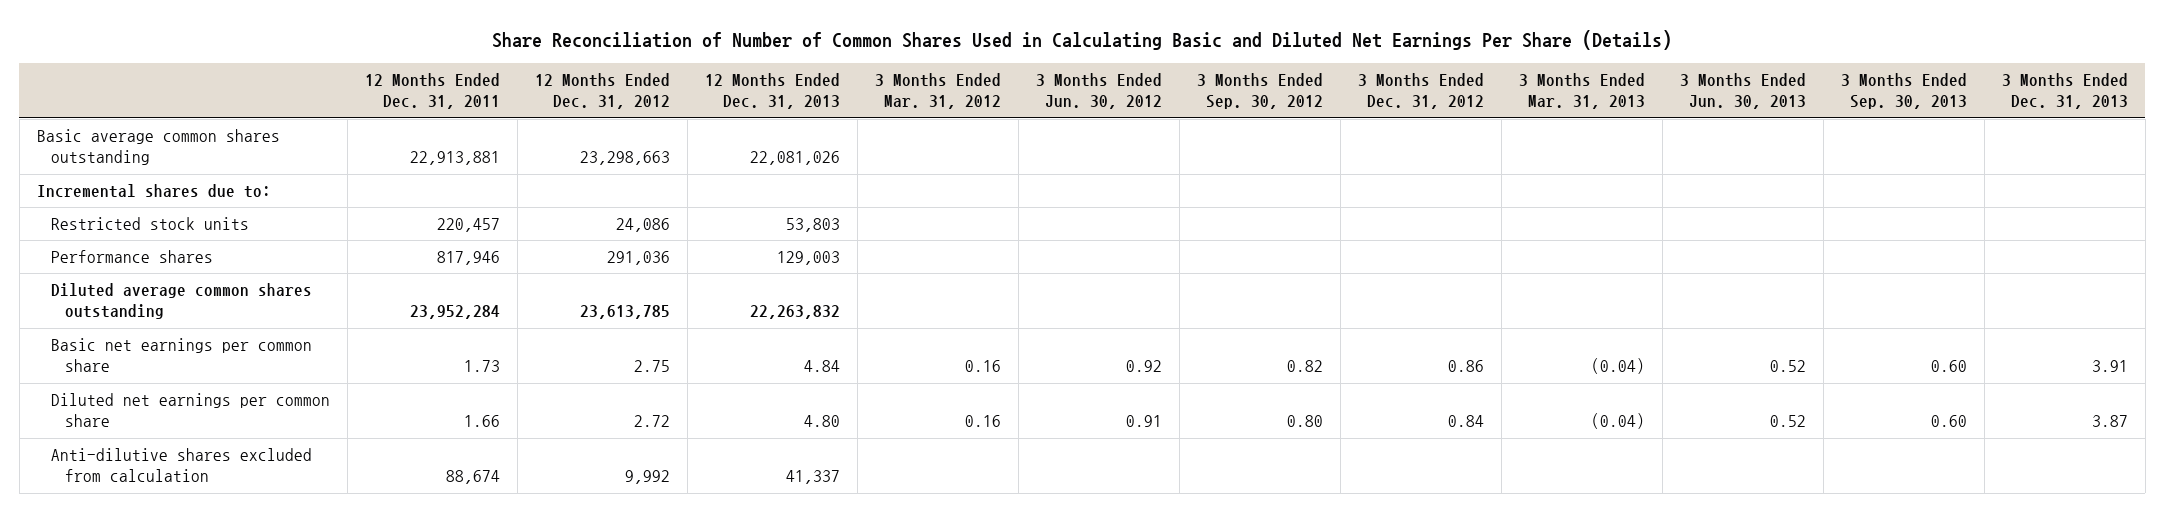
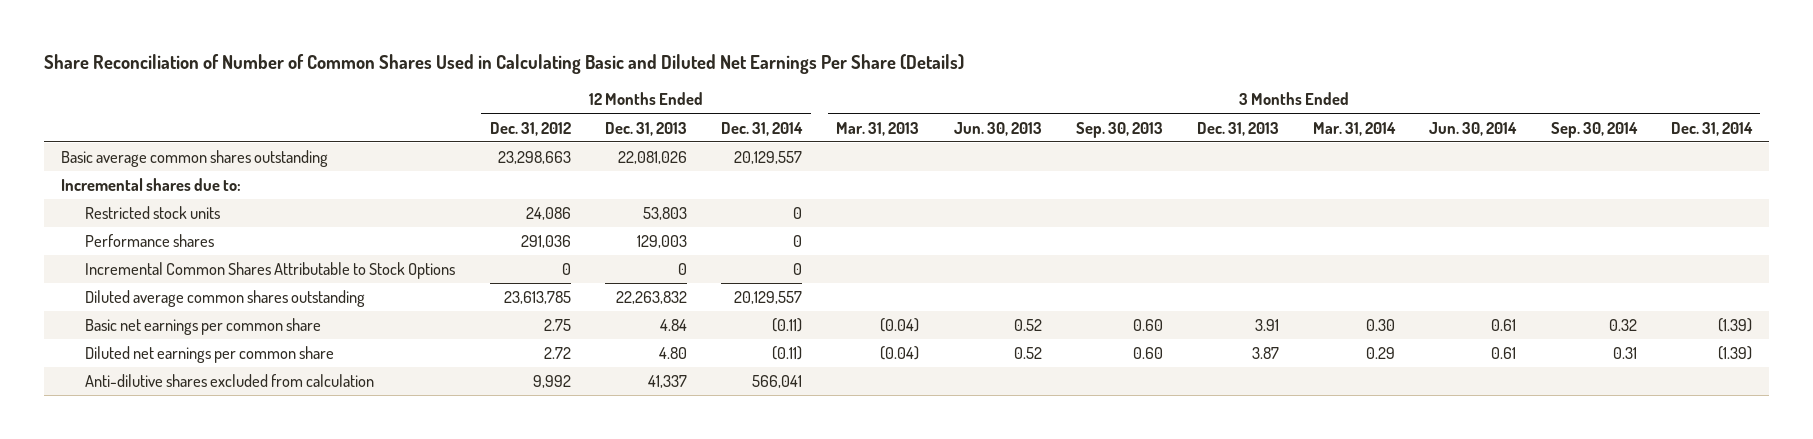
[365,73,501,110] 12 Months Ended Dec. 31, 2011 -> none
[874,73,1001,110] 3 Months Ended Mar. 31, 2012 -> none
[1035,73,1162,110] 3 Months Ended Jun. 30, 2012 -> none
[1196,73,1323,110] 3 Months Ended Sep. 30, 2012 -> none
[1357,73,1484,110] 3 Months Ended Dec. 31, 2012 -> none
none -> [721,121,804,136] Dec. 31, 2014
none -> [1313,121,1397,136] Mar. 31, 2014
none -> [1429,121,1518,136] Jun. 30, 2014
none -> [1550,121,1638,138] Sep. 30, 2014
none -> [1670,121,1753,136] Dec. 31, 2014
none -> [85,261,456,279] Incremental Common Shares Attributable to Stock Options

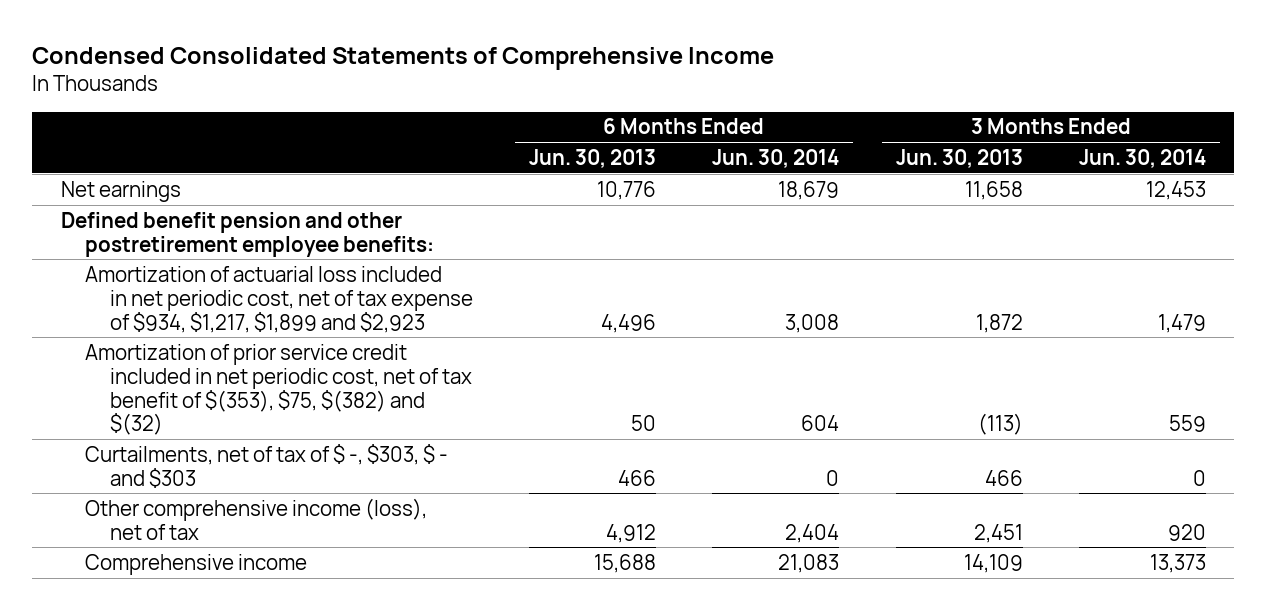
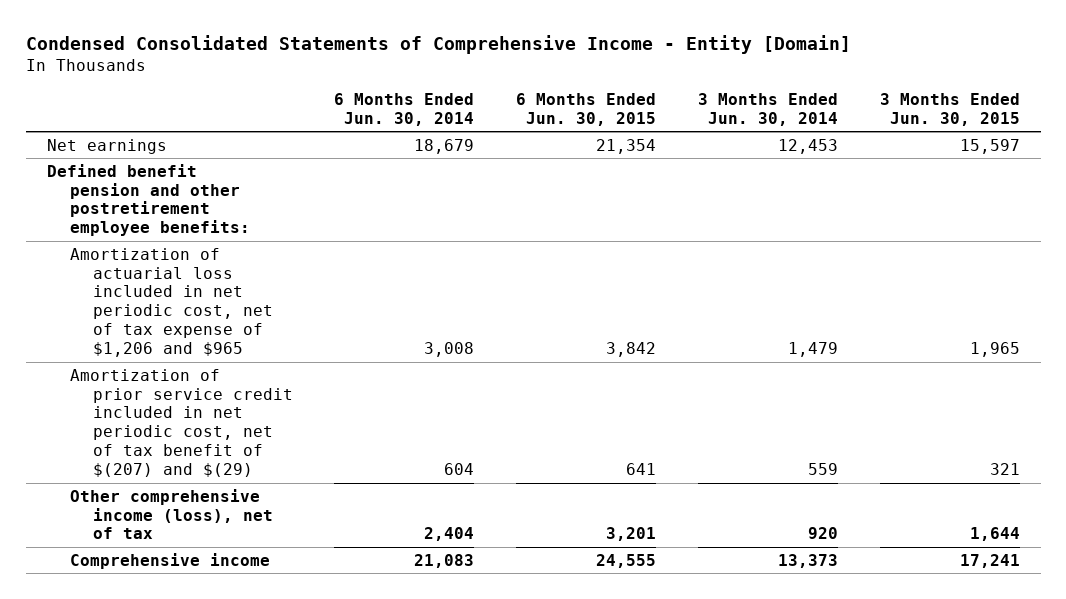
[32,47,775,71] Condensed Consolidated Statements of Comprehensive Income -> [25,34,851,54] Condensed Consolidated Statements of Comprehensive Income - Entity [Domain]
[528,148,656,168] Jun. 30, 2013 -> none
[895,148,1023,168] Jun. 30, 2013 -> none
none -> [516,92,657,126] 6 Months Ended Jun. 30, 2015
none -> [879,92,1020,126] 3 Months Ended Jun. 30, 2015
[85,443,449,488] Curtailments, net of tax of $ -, $303, $ - and $303 -> none
[85,265,473,333] Amortization of actuarial loss included in net periodic cost, net of tax expense of $934, $1,217, $1,899 and $2,923 -> [69,247,273,358] Amortization of actuarial loss included in net periodic cost, net of tax expense of $1,206 and $965
[85,343,472,436] Amortization of prior service credit included in net periodic cost, net of tax benefit of $(353), $75, $(382) and $(32) -> [69,368,293,478] Amortization of prior service credit included in net periodic cost, net of tax benefit of $(207) and $(29)

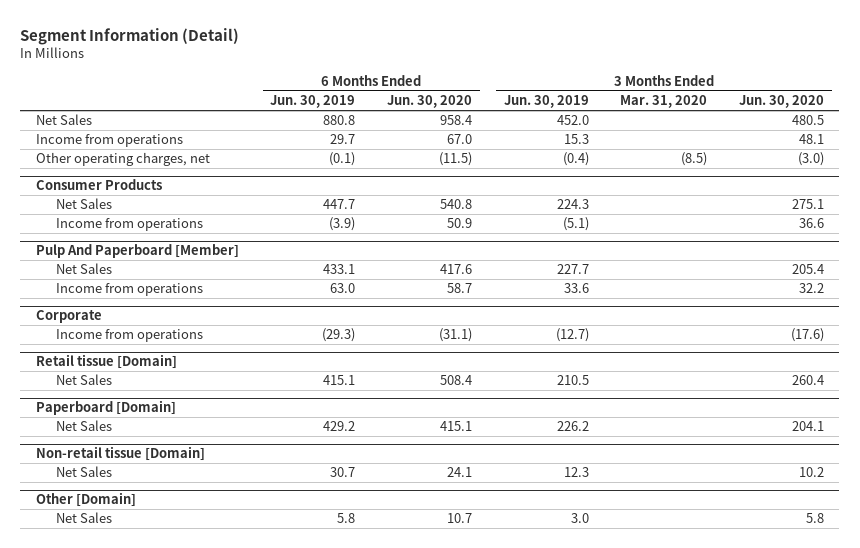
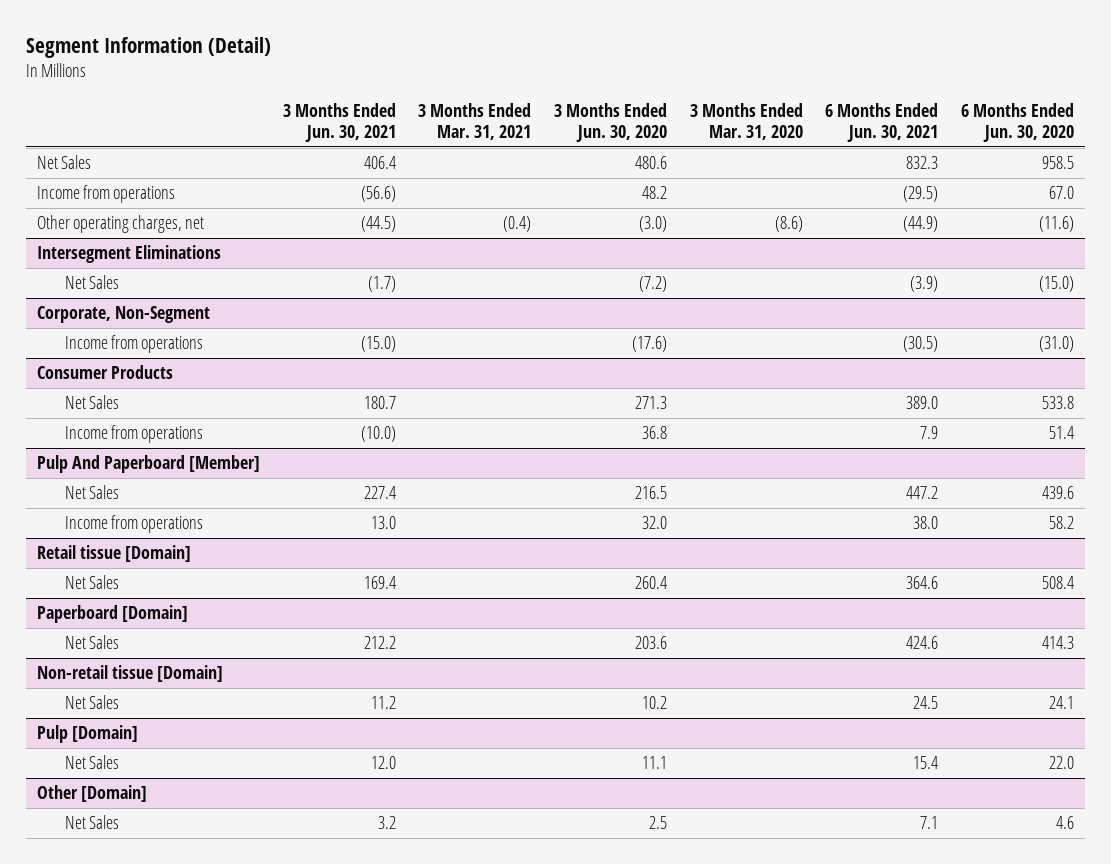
[270,95,356,109] Jun. 30, 2019 -> none
[503,95,589,109] Jun. 30, 2019 -> none
none -> [282,102,396,143] 3 Months Ended Jun. 30, 2021
none -> [418,102,532,141] 3 Months Ended Mar. 31, 2021
none -> [825,102,939,143] 6 Months Ended Jun. 30, 2021
[440,115,473,126] 958.4 -> [1041,156,1074,170] 958.5
[791,115,824,126] 480.5 -> [634,156,667,170] 480.6
[798,134,824,145] 48.1 -> [641,186,667,200] 48.2
[439,152,473,167] (11.5) -> [1038,216,1074,233] (11.6)
[681,152,708,167] (8.5) -> [774,216,803,233] (8.6)
none -> [37,245,222,264] Intersegment Eliminations
none -> [64,275,119,290] Net Sales
none -> [37,306,211,324] Corporate, Non-Segment
none -> [64,335,203,354] Income from operations
[440,199,473,210] 540.8 -> [1041,396,1074,410] 533.8
[791,199,824,210] 275.1 -> [634,396,667,410] 271.3
[447,218,473,229] 50.9 -> [1048,426,1074,440] 51.4
[798,218,824,229] 36.6 -> [641,426,667,440] 36.8
[35,310,102,324] Corporate -> none
[55,329,203,343] Income from operations -> none
[440,264,473,275] 417.6 -> [1041,486,1074,500] 439.6
[791,264,824,275] 205.4 -> [634,486,667,500] 216.5
[447,283,473,294] 58.7 -> [1048,516,1074,530] 58.2
[798,283,824,294] 32.2 -> [641,516,667,530] 32.0
[440,421,473,432] 415.1 -> [1041,636,1074,650] 414.3
[791,421,824,432] 204.1 -> [634,636,667,650] 203.6
none -> [37,725,139,744] Pulp [Domain]
none -> [64,755,119,770] Net Sales
[447,513,473,524] 10.7 -> [1055,816,1074,830] 4.6
[805,513,824,524] 5.8 -> [648,816,667,830] 2.5

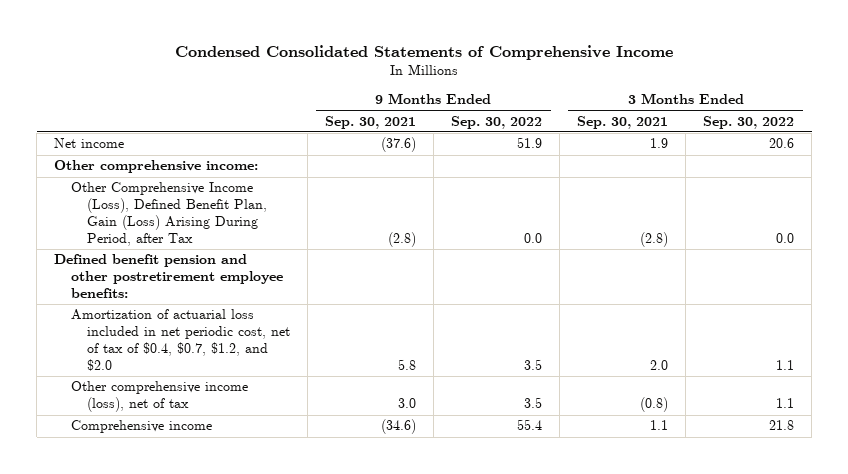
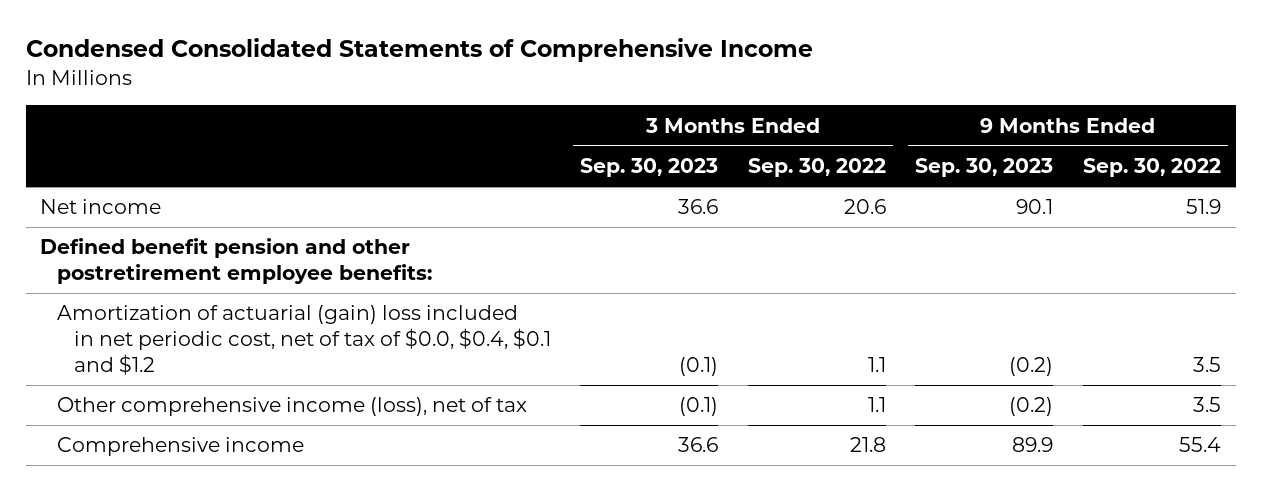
[324,115,416,129] Sep. 30, 2021 -> none
[576,115,668,129] Sep. 30, 2021 -> none
none -> [580,158,719,178] Sep. 30, 2023
none -> [915,158,1054,178] Sep. 30, 2023
[54,160,259,174] Other comprehensive income: -> none
[70,182,267,247] Other Comprehensive Income (Loss), Defined Benefit Plan, Gain (Loss) Arising During Period, after Tax -> none
[70,309,290,372] Amortization of actuarial loss included in net periodic cost, net of tax of $0.4, $0.7, $1.2, and $2.0 -> [57,305,551,376] Amortization of actuarial (gain) loss included in net periodic cost, net of tax of $0.0, $0.4, $0.1 and $1.2

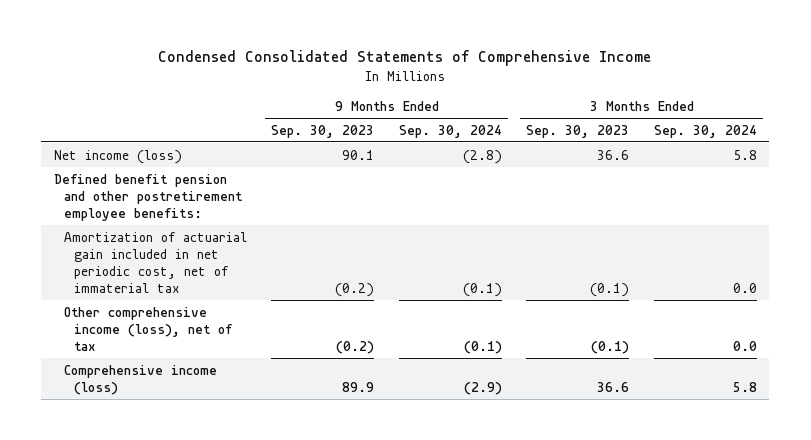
[747,158,886,178] Sep. 30, 2022 -> none
[1082,158,1221,178] Sep. 30, 2022 -> none
none -> [398,124,502,138] Sep. 30, 2024
none -> [653,124,757,138] Sep. 30, 2024
[40,199,162,215] Net income -> [53,149,182,164] Net income (loss)
[57,305,551,376] Amortization of actuarial (gain) loss included in net periodic cost, net of tax of $0.0, $0.4, $0.1 and $1.2 -> [63,231,247,293] Amortization of actuarial gain included in net periodic cost, net of immaterial tax
[57,437,305,457] Comprehensive income -> [63,364,217,395] Comprehensive income (loss)

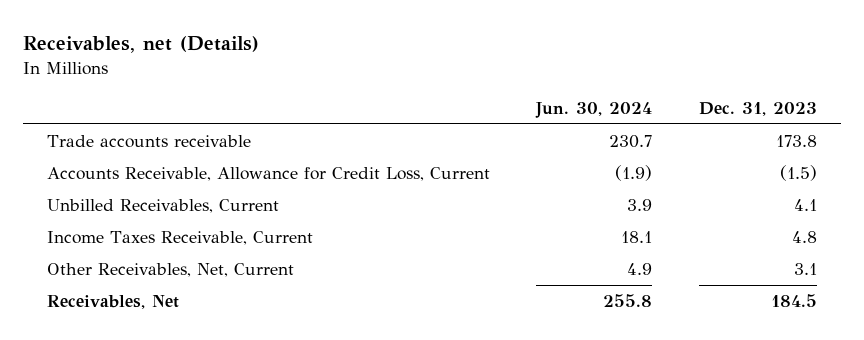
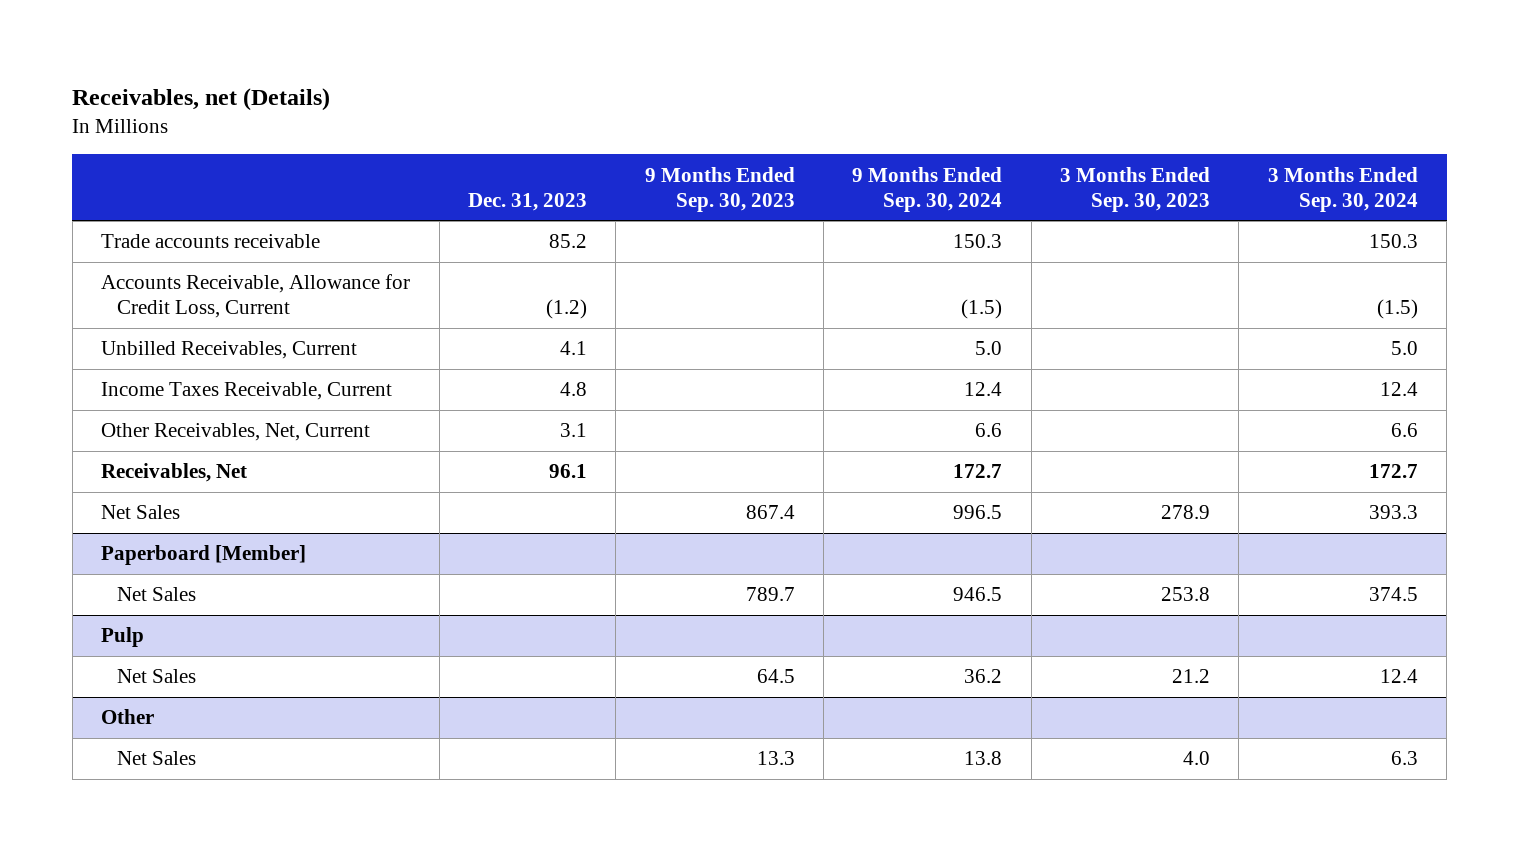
[535,101,653,118] Jun. 30, 2024 -> none
none -> [644,166,795,212] 9 Months Ended Sep. 30, 2023
none -> [852,166,1003,212] 9 Months Ended Sep. 30, 2024
none -> [1060,166,1211,212] 3 Months Ended Sep. 30, 2023
none -> [1267,166,1418,212] 3 Months Ended Sep. 30, 2024
[776,135,818,148] 173.8 -> [548,234,587,249] 85.2
[780,165,818,182] (1.5) -> [545,299,587,320] (1.2)
[771,294,818,308] 184.5 -> [548,464,587,479] 96.1
none -> [101,505,181,520] Net Sales
none -> [101,545,307,566] Paperboard [Member]
none -> [117,587,197,602] Net Sales
none -> [101,627,145,648] Pulp
none -> [117,669,197,684] Net Sales
none -> [101,709,155,725] Other
none -> [117,751,197,766] Net Sales

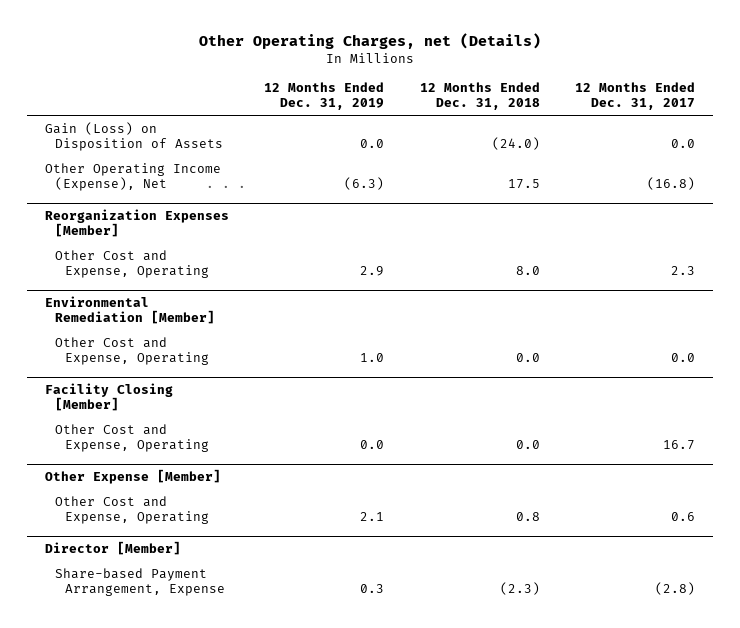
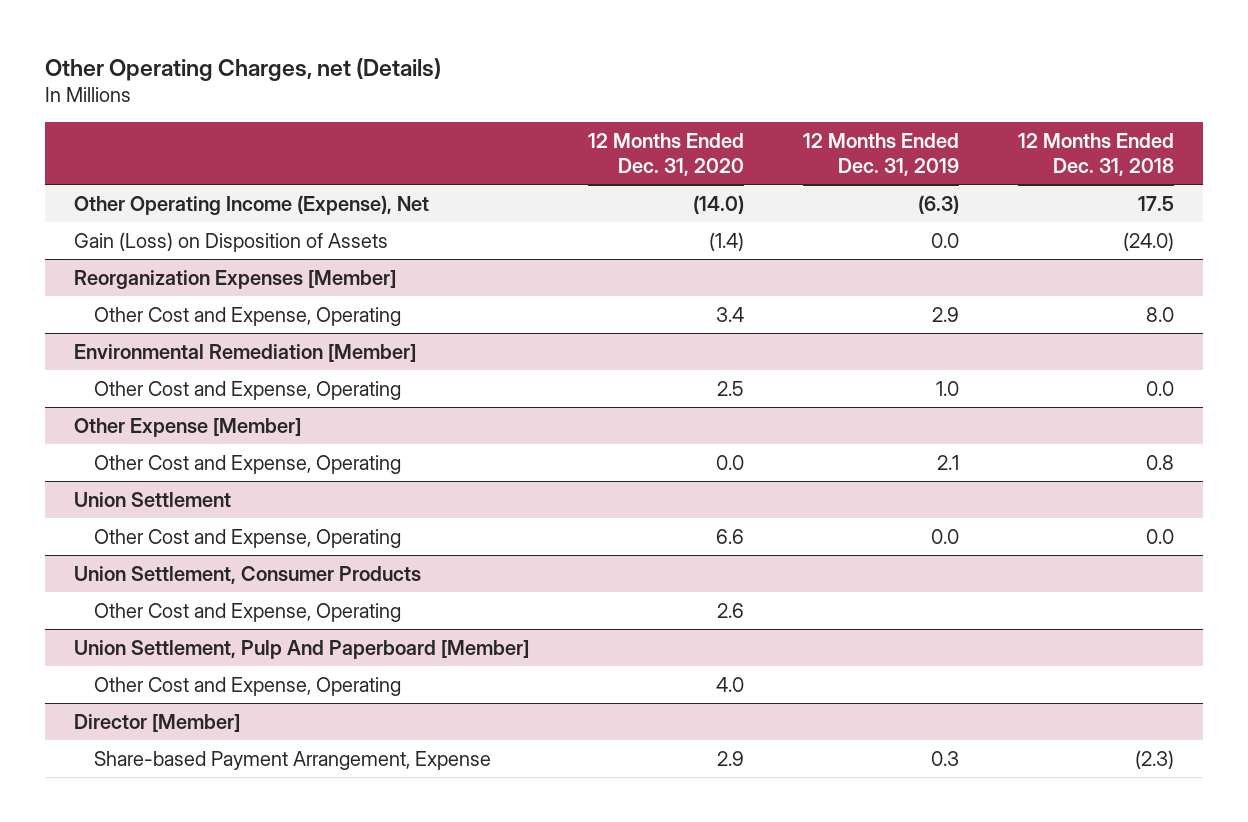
[575,82,696,111] 12 Months Ended Dec. 31, 2017 -> none
none -> [588,132,745,177] 12 Months Ended Dec. 31, 2020
[44,121,223,151] Gain (Loss) on Disposition of Assets -> [74,231,389,252] Gain (Loss) on Disposition of Assets
[44,383,173,412] Facility Closing [Member] -> none
[54,423,209,452] Other Cost and Expense, Operating -> none
none -> [74,491,232,507] Union Settlement
none -> [94,528,402,548] Other Cost and Expense, Operating
none -> [74,565,422,584] Union Settlement, Consumer Products
none -> [94,602,402,622] Other Cost and Expense, Operating
none -> [74,639,530,659] Union Settlement, Pulp And Paperboard [Member]
none -> [94,676,402,696] Other Cost and Expense, Operating

